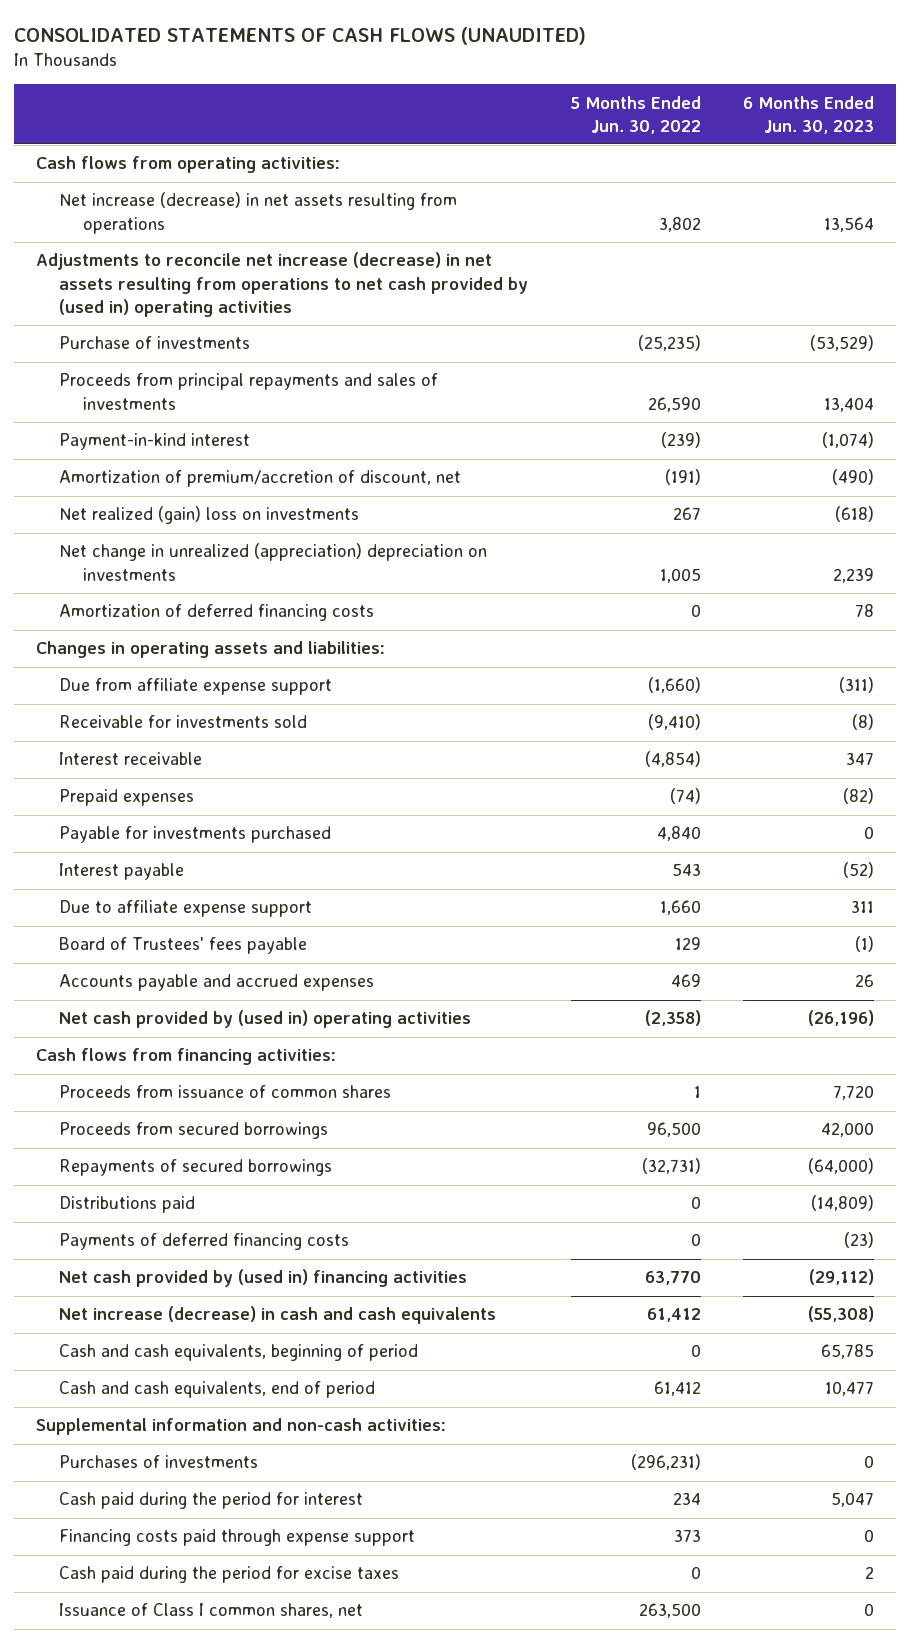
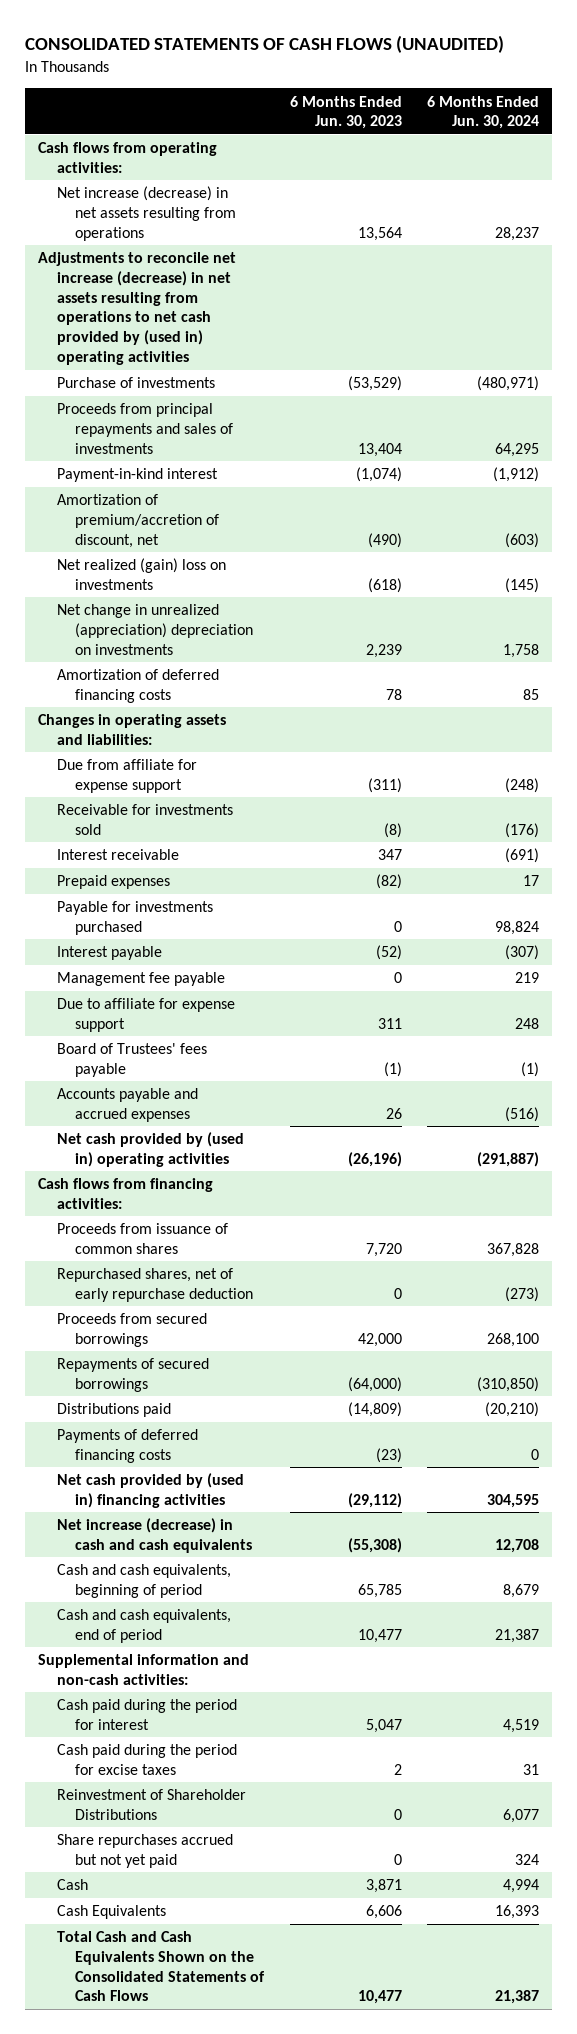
[570,95,701,134] 5 Months Ended Jun. 30, 2022 -> none
none -> [427,95,540,130] 6 Months Ended Jun. 30, 2024
[59,678,333,696] Due from affiliate expense support -> [56,759,197,793] Due from affiliate for expense support
none -> [56,972,225,987] Management fee payable
[59,900,313,918] Due to affiliate expense support -> [56,998,235,1032] Due to affiliate for expense support
none -> [56,1268,254,1302] Repurchased shares, net of early repurchase deduction
[59,1455,259,1469] Purchases of investments -> none
[59,1529,416,1547] Financing costs paid through expense support -> none
[59,1603,364,1619] Issuance of Class I common shares, net -> none
none -> [56,1789,246,1820] Reinvestment of Shareholder Distributions
none -> [56,1834,233,1868] Share repurchases accrued but not yet paid
none -> [56,1879,88,1891] Cash
none -> [56,1905,166,1920] Cash Equivalents
none -> [56,1931,266,2002] Total Cash and Cash Equivalents Shown on the Consolidated Statements of Cash Flows

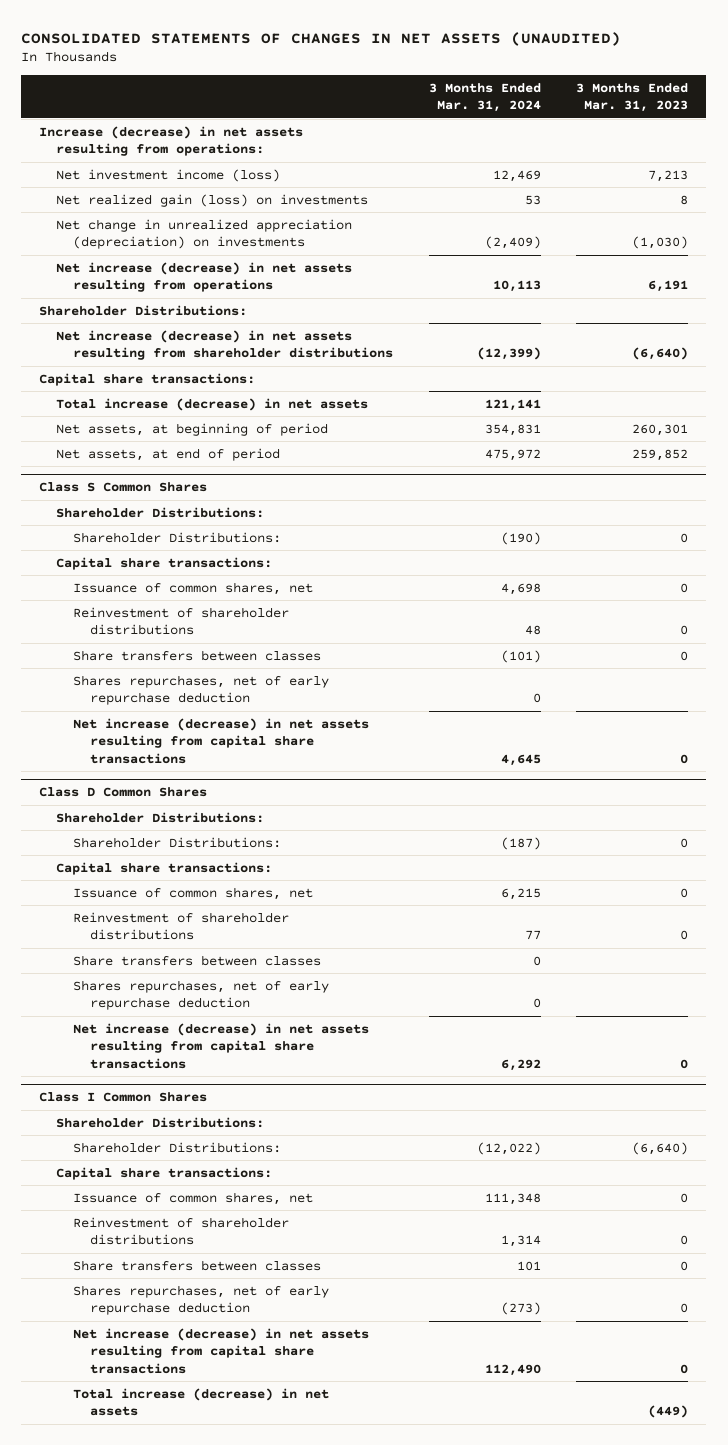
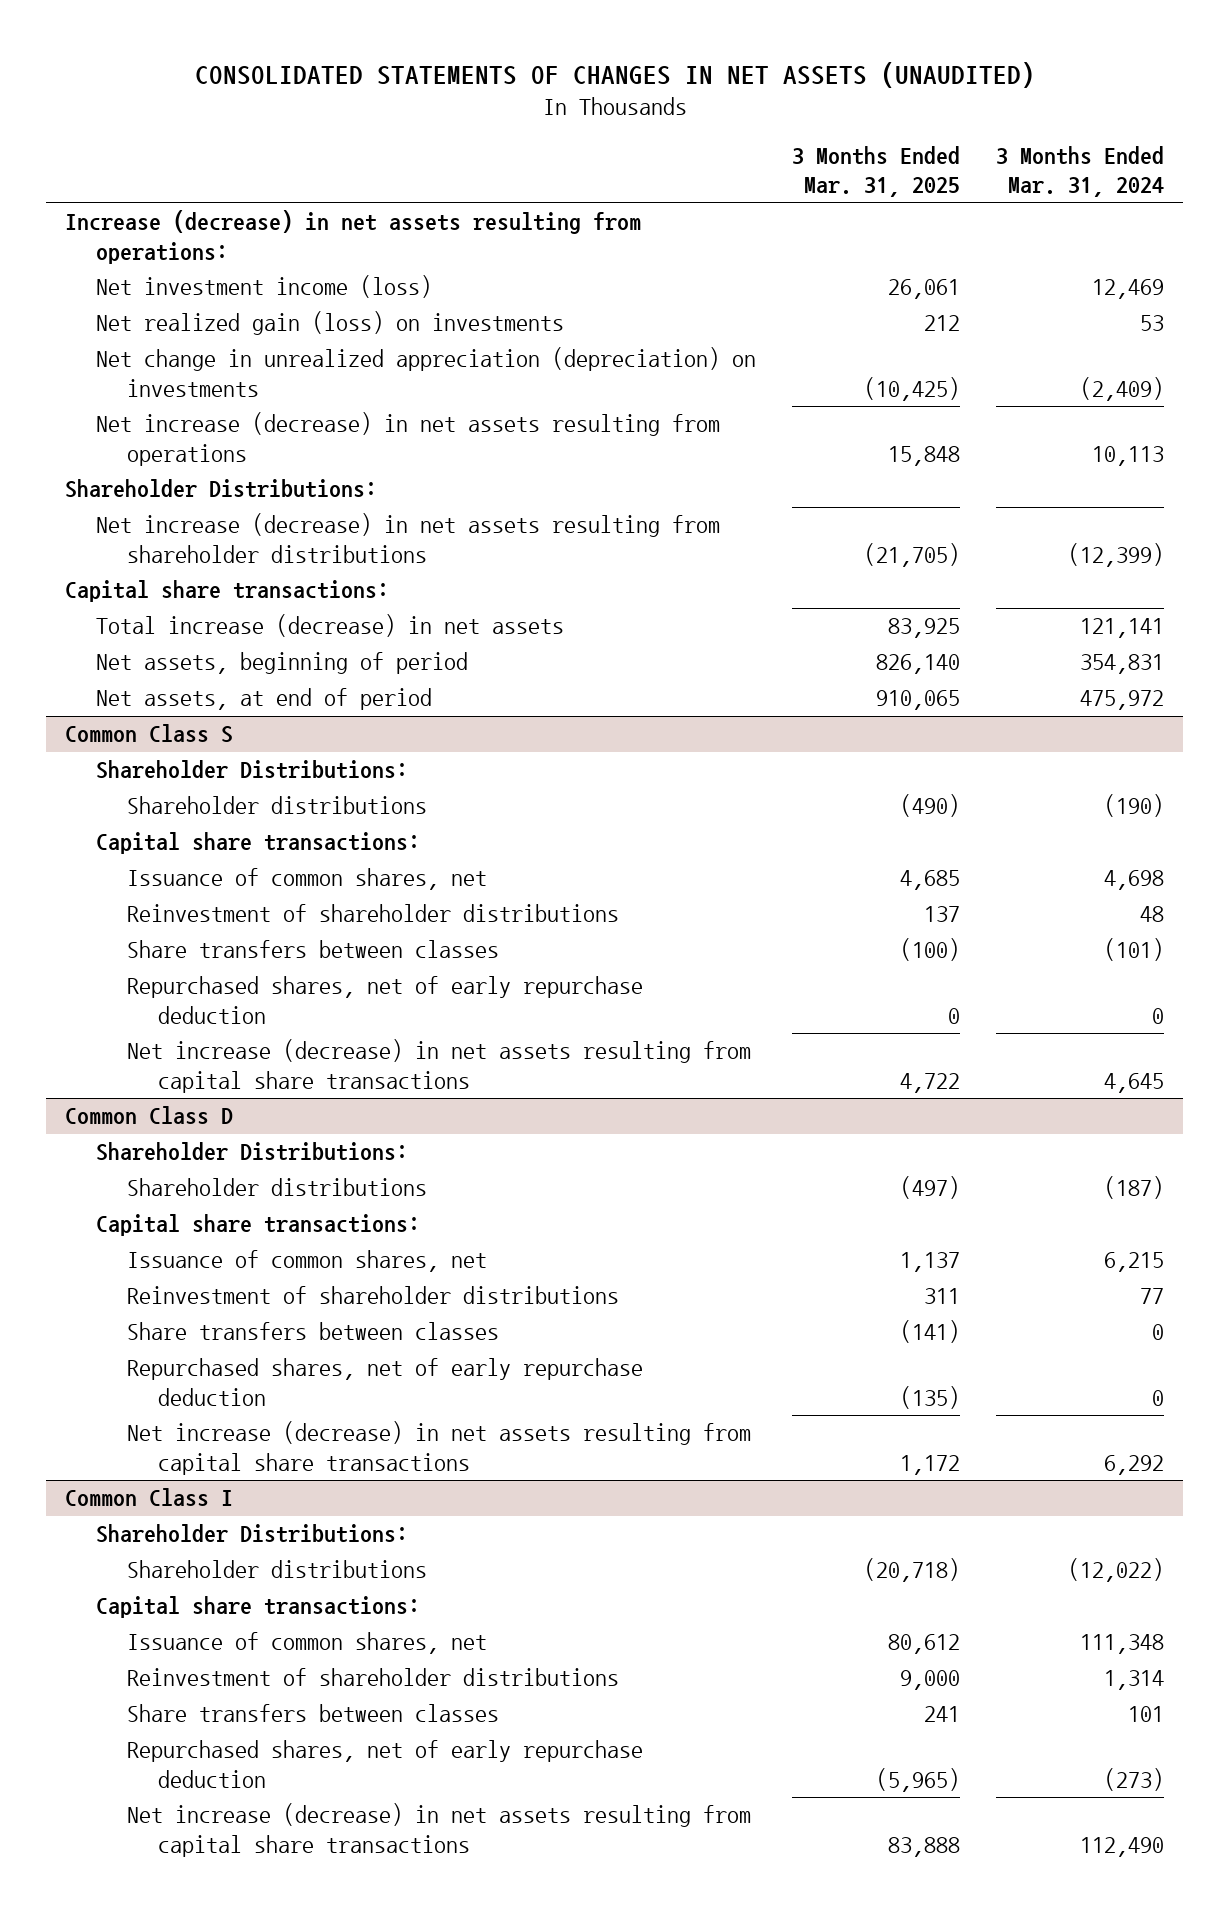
[576,82,689,113] 3 Months Ended Mar. 31, 2023 -> none
none -> [792,145,961,198] 3 Months Ended Mar. 31, 2025
[55,422,328,436] Net assets, at beginning of period -> [95,652,468,675] Net assets, beginning of period
[39,482,208,493] Class S Common Shares -> [64,724,233,744] Common Class S
[72,531,281,543] Shareholder Distributions: -> [127,796,428,815] Shareholder distributions
[72,674,329,706] Shares repurchases, net of early repurchase deduction -> [127,976,644,1024] Repurchased shares, net of early repurchase deduction
[39,787,208,798] Class D Common Shares -> [64,1106,233,1125] Common Class D
[72,836,281,848] Shareholder Distributions: -> [127,1178,428,1197] Shareholder distributions
[72,979,329,1011] Shares repurchases, net of early repurchase deduction -> [127,1358,644,1406] Repurchased shares, net of early repurchase deduction
[39,1092,208,1103] Class I Common Shares -> [64,1488,233,1507] Common Class I
[72,1141,281,1153] Shareholder Distributions: -> [127,1560,428,1579] Shareholder distributions
[72,1284,329,1316] Shares repurchases, net of early repurchase deduction -> [127,1740,644,1788] Repurchased shares, net of early repurchase deduction
[72,1387,329,1417] Total increase (decrease) in net assets -> none

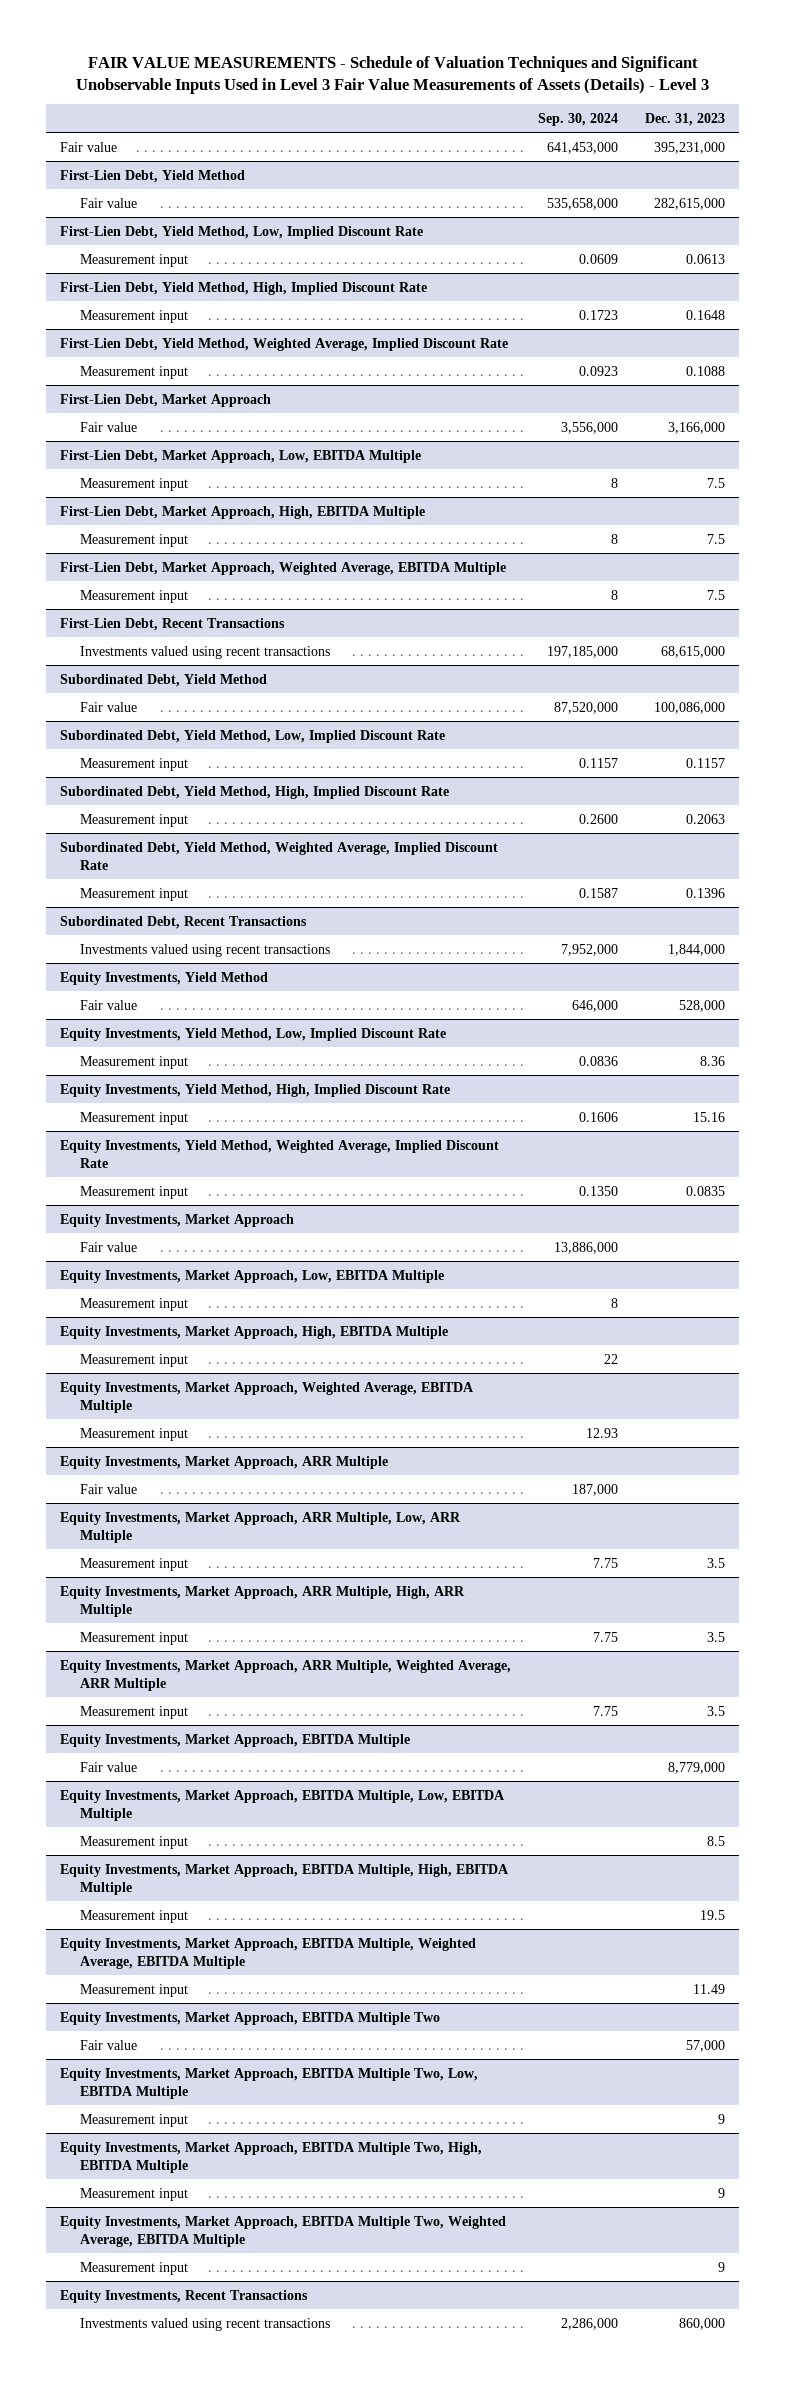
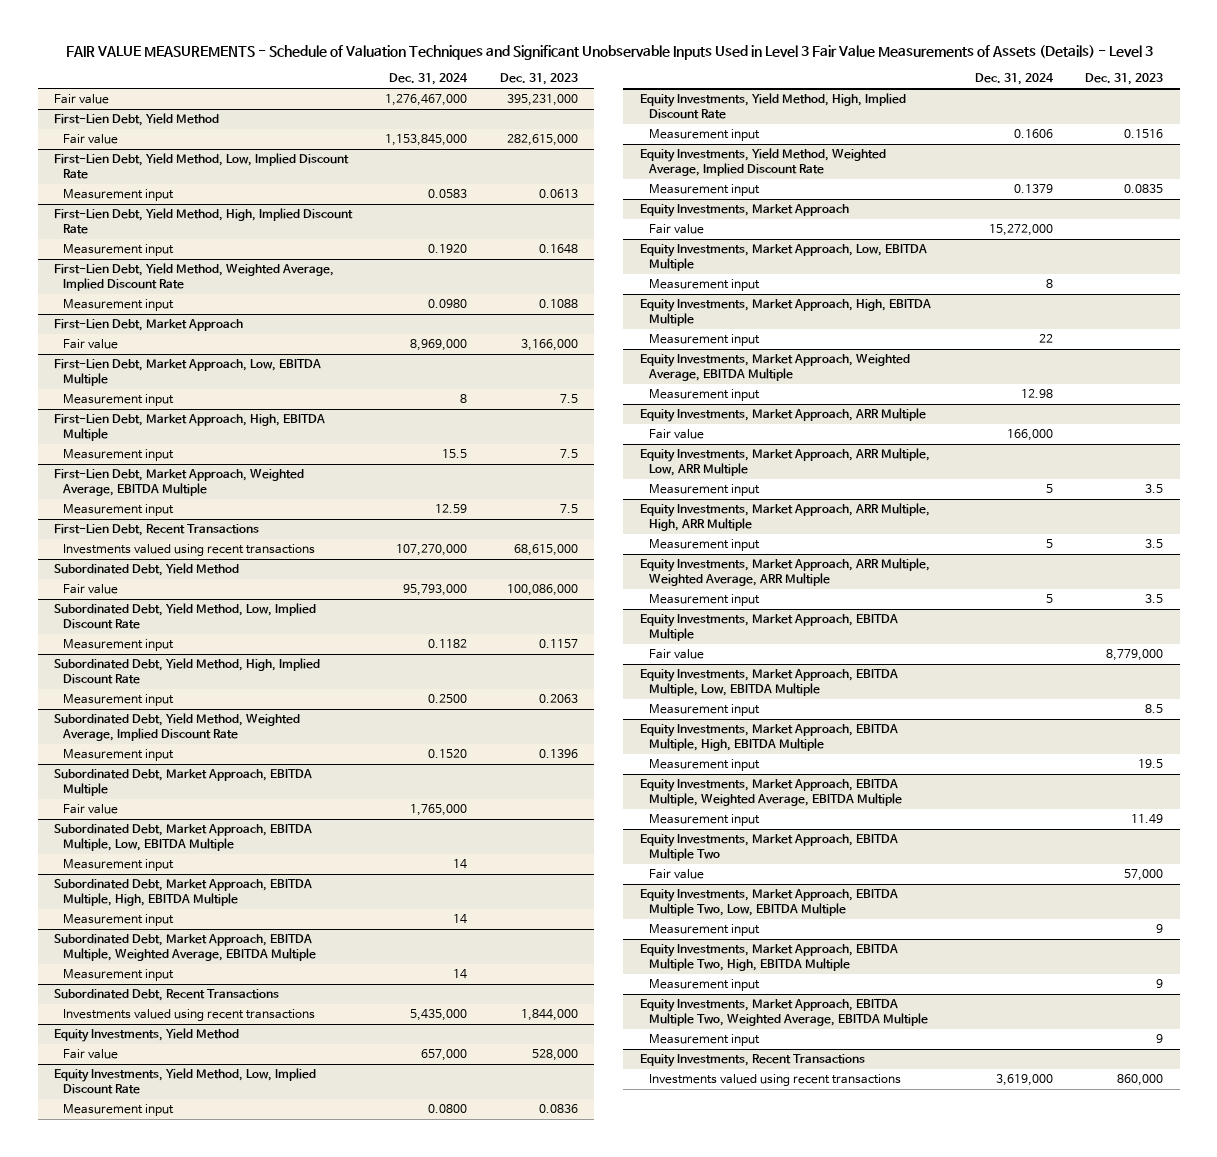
[538,112,619,126] Sep. 30, 2024 -> none
none -> [388,72,468,85] Dec. 31, 2024
none -> [54,769,313,797] Subordinated Debt, Market Approach, EBITDA Multiple
none -> [63,804,119,815] Fair value
none -> [54,824,313,852] Subordinated Debt, Market Approach, EBITDA Multiple, Low, EBITDA Multiple
none -> [63,859,175,872] Measurement input
none -> [54,879,313,907] Subordinated Debt, Market Approach, EBITDA Multiple, High, EBITDA Multiple
none -> [63,914,175,927] Measurement input
none -> [54,934,317,962] Subordinated Debt, Market Approach, EBITDA Multiple, Weighted Average, EBITDA Multiple
none -> [63,969,175,982] Measurement input
[700,1055,726,1066] 8.36 -> [538,1104,578,1114] 0.0836
[693,1111,726,1122] 15.16 -> [1124,129,1164,139] 0.1516

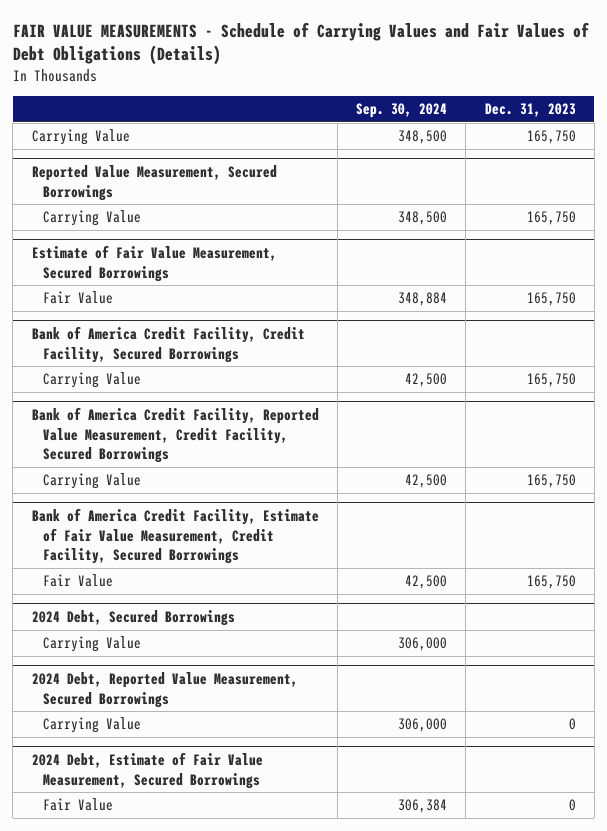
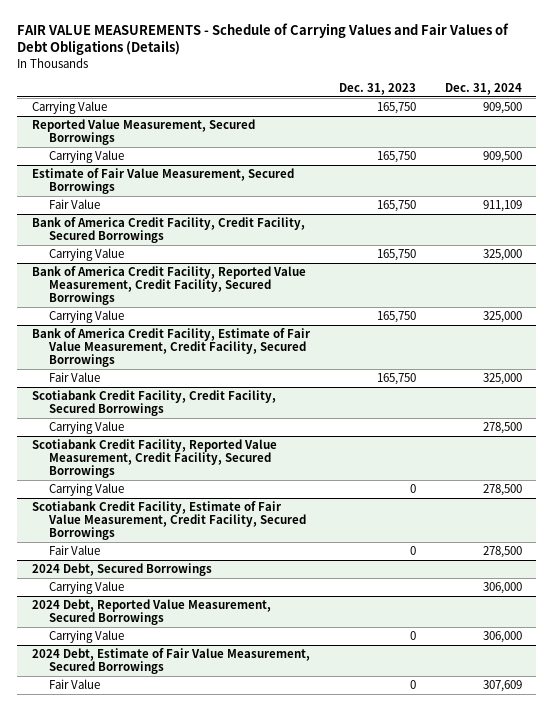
[356,103,448,119] Sep. 30, 2024 -> none
none -> [444,83,522,96] Dec. 31, 2024
none -> [31,389,276,417] Scotiabank Credit Facility, Credit Facility, Secured Borrowings
none -> [49,420,125,434] Carrying Value
none -> [31,438,277,479] Scotiabank Credit Facility, Reported Value Measurement, Credit Facility, Secured Borrowings
none -> [49,482,125,496] Carrying Value
none -> [31,500,307,541] Scotiabank Credit Facility, Estimate of Fair Value Measurement, Credit Facility, Secured Borrowings
none -> [49,544,101,555] Fair Value

